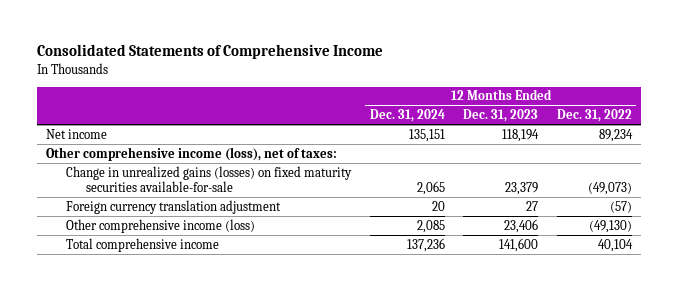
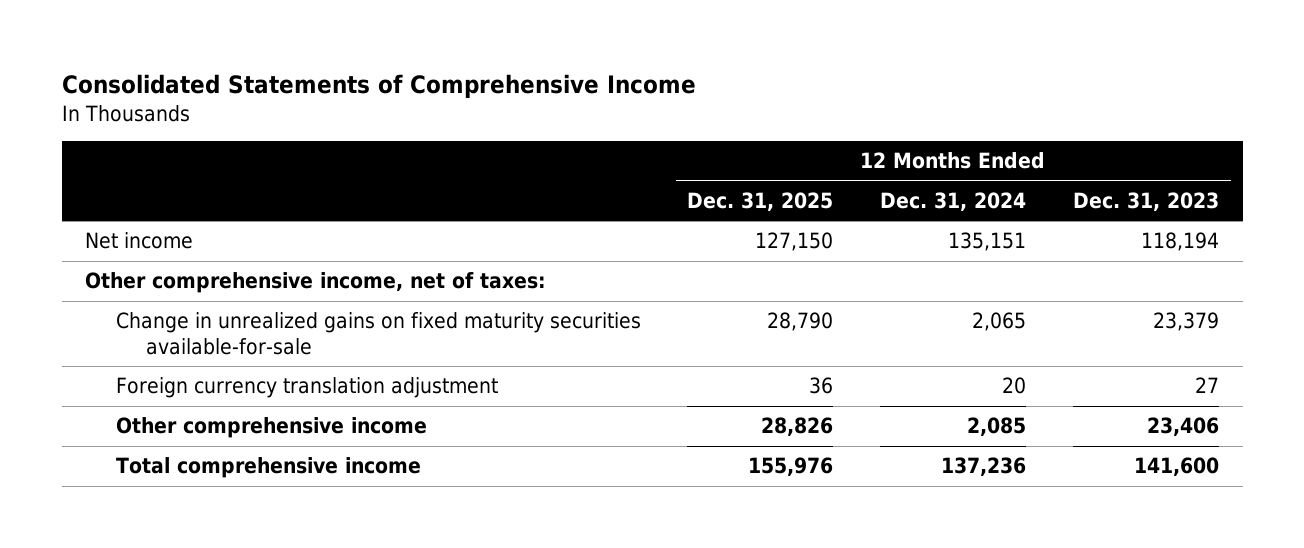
[556,109,632,123] Dec. 31, 2022 -> none
none -> [687,191,834,211] Dec. 31, 2025
[45,146,337,161] Other comprehensive income (loss), net of taxes: -> [85,272,547,294] Other comprehensive income, net of taxes:
[66,165,353,192] Change in unrealized gains (losses) on fixed maturity securities available-for-sale -> [115,312,641,355] Change in unrealized gains on fixed maturity securities available-for-sale
[66,218,256,233] Other comprehensive income (loss) -> [115,417,427,439] Other comprehensive income

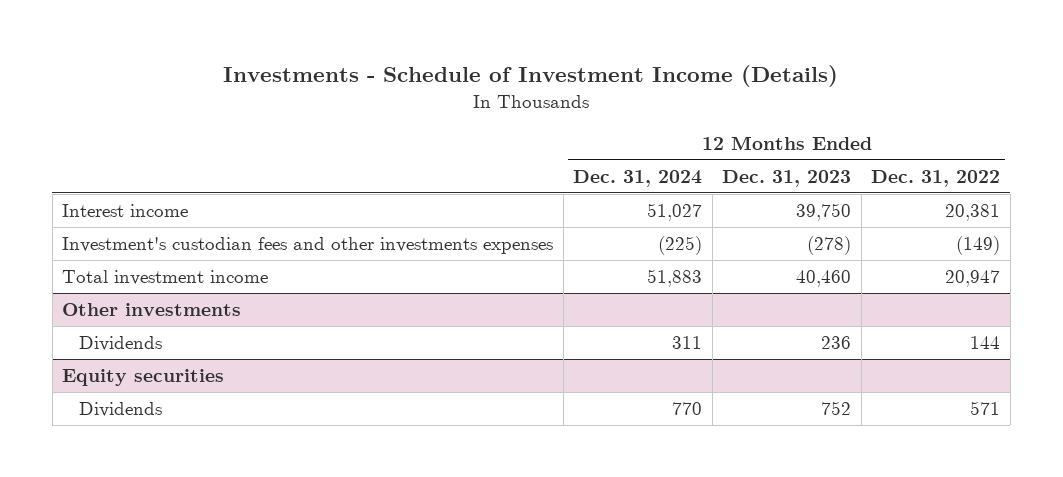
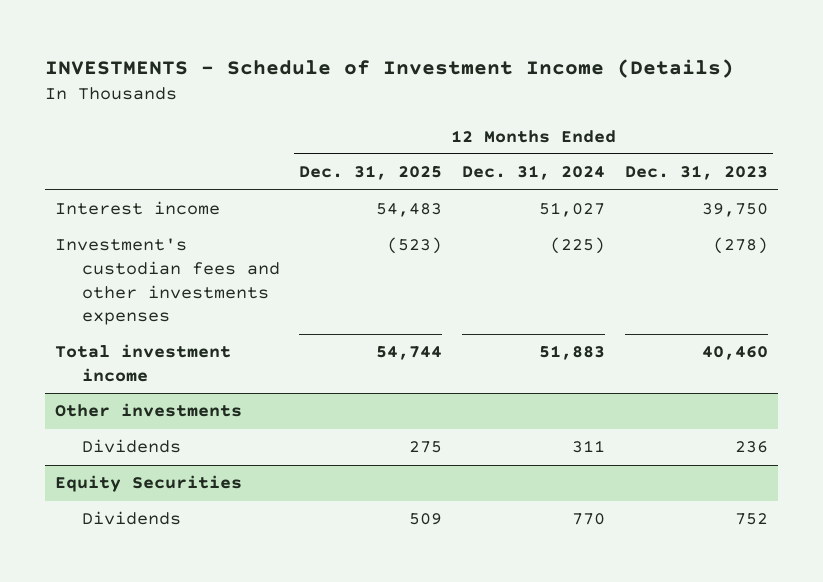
[223,64,839,87] Investments - Schedule of Investment Income (Details) -> [45,59,735,79] INVESTMENTS - Schedule of Investment Income (Details)
[871,169,1001,187] Dec. 31, 2022 -> none
none -> [299,165,443,181] Dec. 31, 2025
[62,369,225,387] Equity securities -> [55,475,243,493] Equity Securities

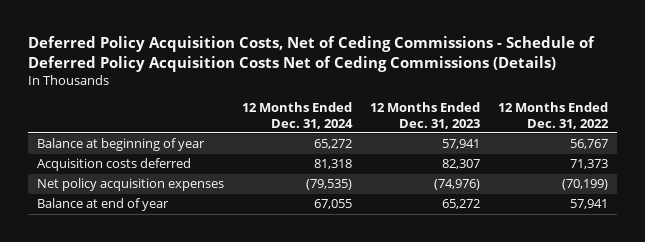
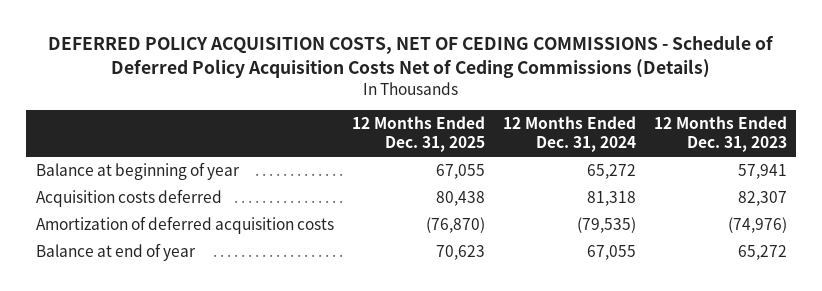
[28,35,596,72] Deferred Policy Acquisition Costs, Net of Ceding Commissions - Schedule of Deferred Policy Acquisition Costs Net of Ceding Commissions (Details) -> [48,35,775,79] DEFERRED POLICY ACQUISITION COSTS, NET OF CEDING COMMISSIONS - Schedule of Deferred Policy Acquisition Costs Net of Ceding Commissions (Details)
[497,101,609,129] 12 Months Ended Dec. 31, 2022 -> none
none -> [351,116,485,153] 12 Months Ended Dec. 31, 2025
[37,178,225,192] Net policy acquisition expenses -> [35,216,334,235] Amortization of deferred acquisition costs

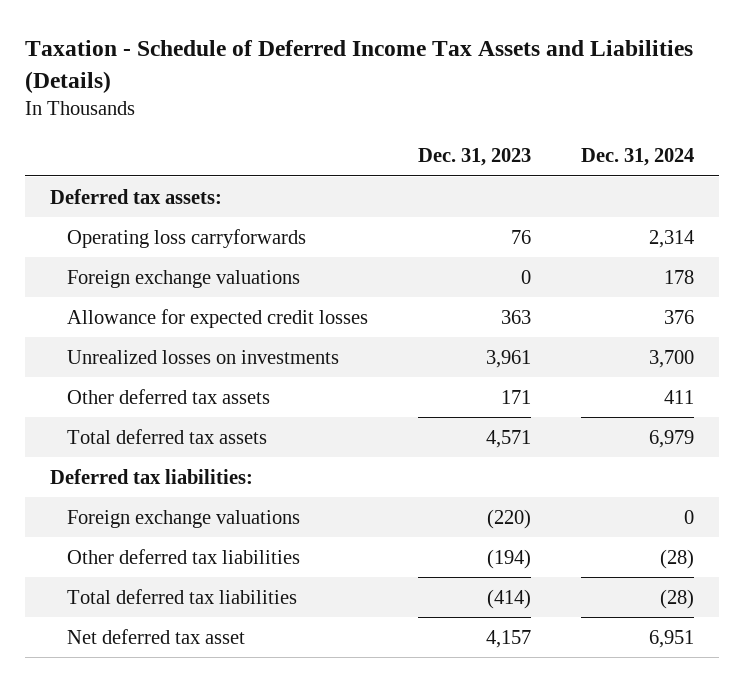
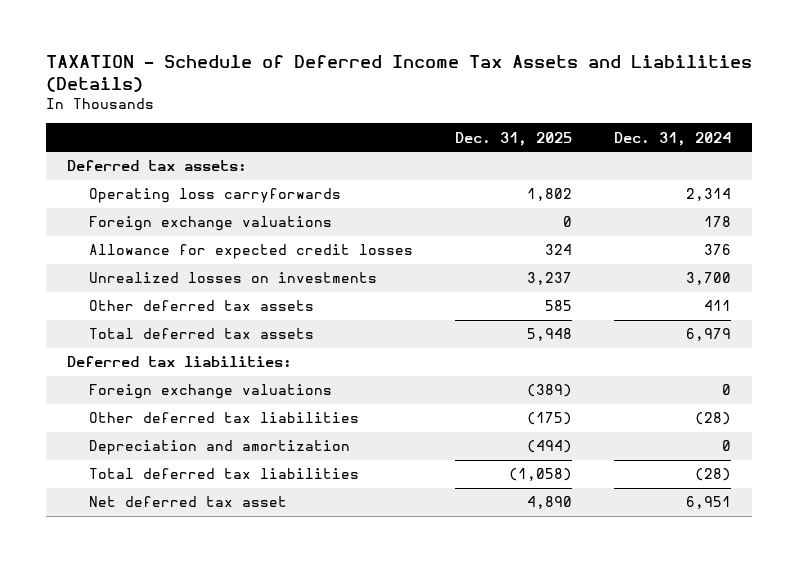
[24,40,693,93] Taxation - Schedule of Deferred Income Tax Assets and Liabilities (Details) -> [46,55,753,93] TAXATION - Schedule of Deferred Income Tax Assets and Liabilities (Details)
[418,148,532,167] Dec. 31, 2023 -> none
none -> [455,131,573,146] Dec. 31, 2025
none -> [89,440,351,456] Depreciation and amortization

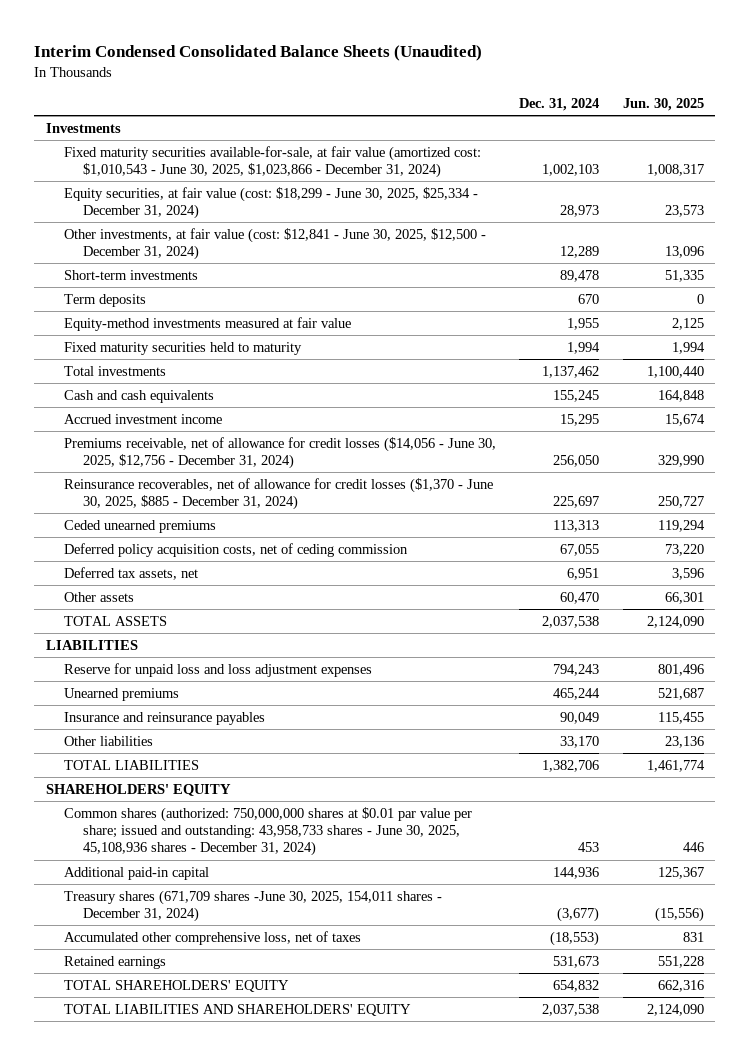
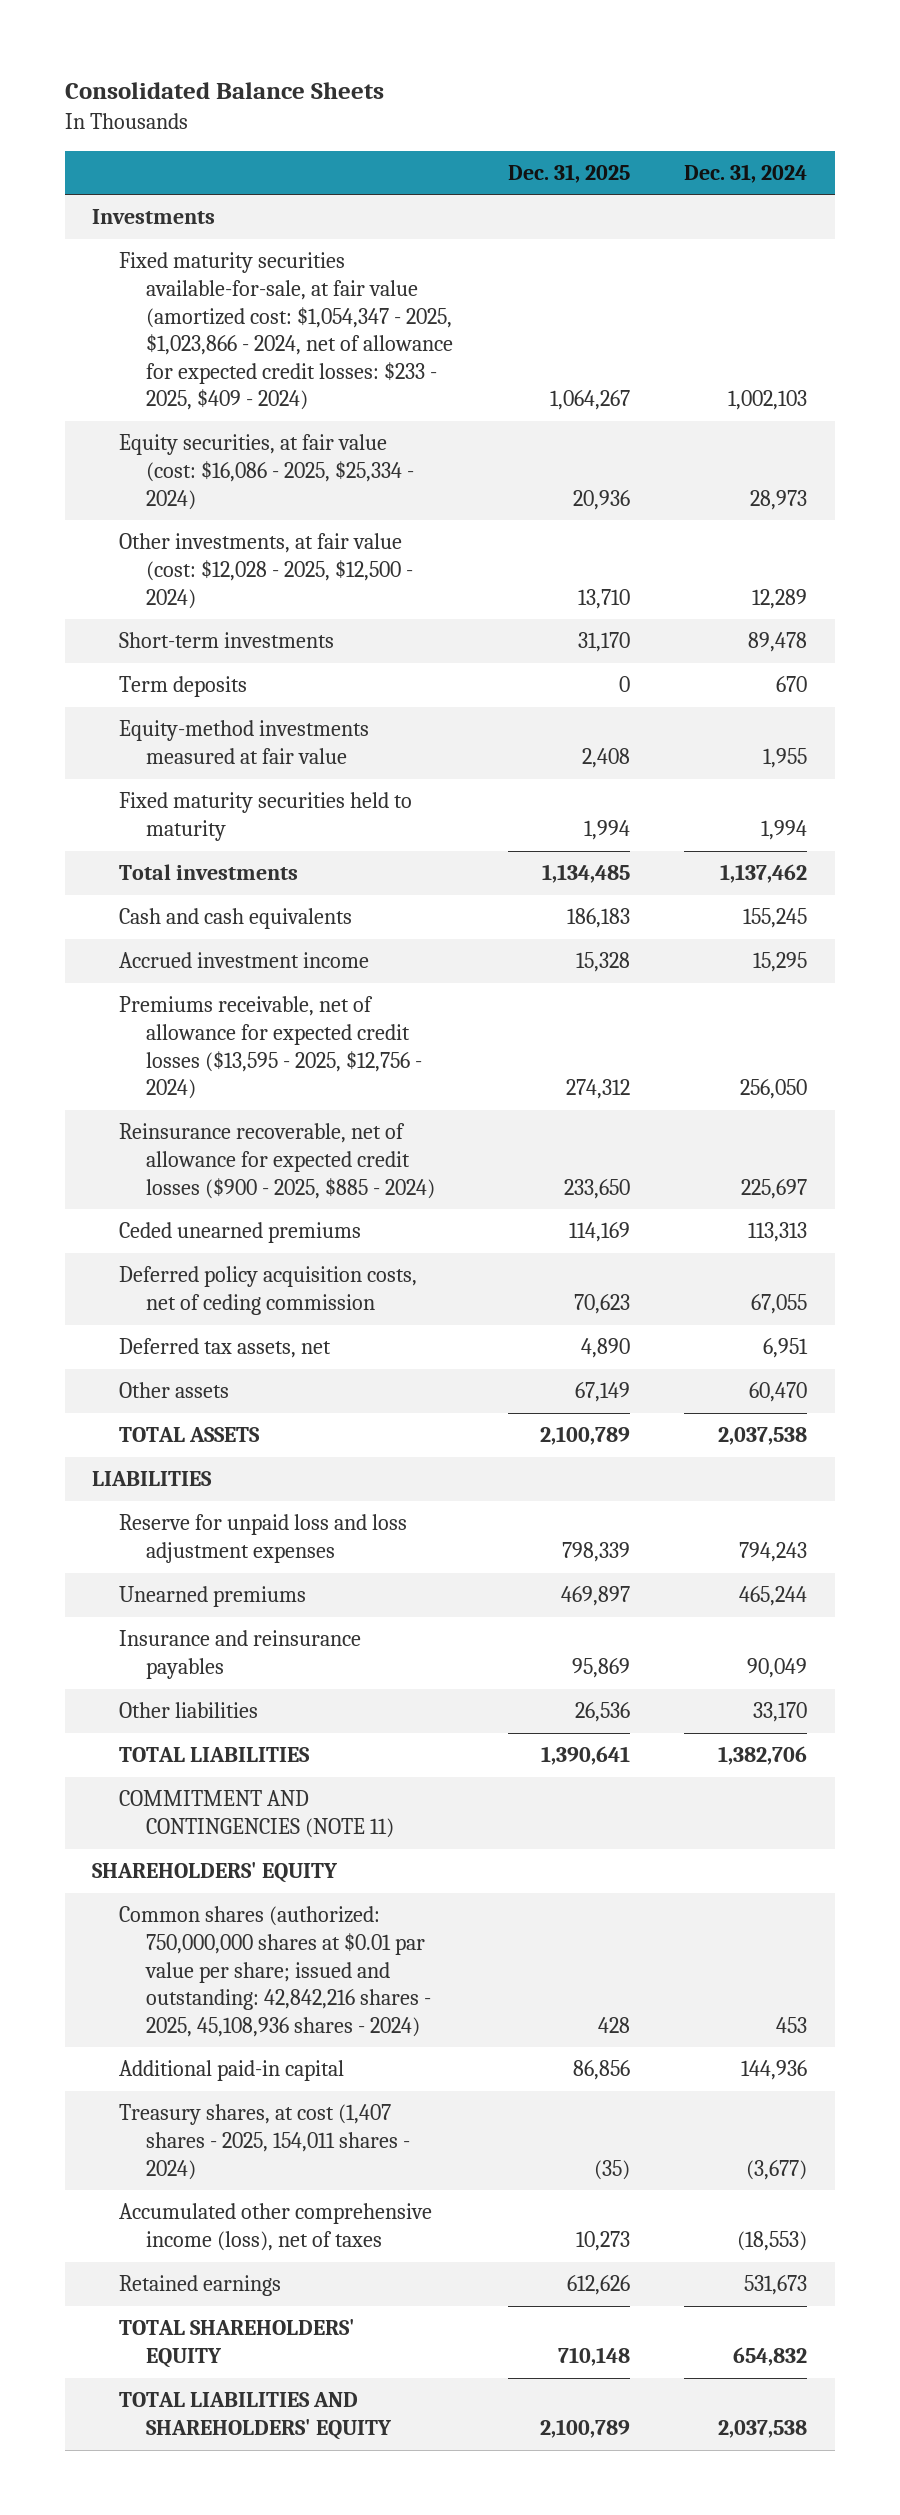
[34,45,483,62] Interim Condensed Consolidated Balance Sheets (Unaudited) -> [65,82,385,100] Consolidated Balance Sheets
[622,98,704,112] Jun. 30, 2025 -> none
none -> [507,163,630,183] Dec. 31, 2025
[64,145,482,179] Fixed maturity securities available-for-sale, at fair value (amortized cost: $1,010,543 - June 30, 2025, $1,023,866 - December 31, 2024) -> [119,252,454,411] Fixed maturity securities available-for-sale, at fair value (amortized cost: $1,054,347 - 2025, $1,023,866 - 2024, net of allowance for expected credit losses: $233 - 2025, $409 - 2024)
[64,186,479,220] Equity securities, at fair value (cost: $18,299 - June 30, 2025, $25,334 - December 31, 2024) -> [119,434,415,510] Equity securities, at fair value (cost: $16,086 - 2025, $25,334 - 2024)
[64,227,487,261] Other investments, at fair value (cost: $12,841 - June 30, 2025, $12,500 - December 31, 2024) -> [119,533,414,609] Other investments, at fair value (cost: $12,028 - 2025, $12,500 - 2024)
[64,436,497,470] Premiums receivable, net of allowance for credit losses ($14,056 - June 30, 2025, $12,756 - December 31, 2024) -> [119,996,423,1100] Premiums receivable, net of allowance for expected credit losses ($13,595 - 2025, $12,756 - 2024)
[64,477,494,511] Reinsurance recoverables, net of allowance for credit losses ($1,370 - June 30, 2025, $885 - December 31, 2024) -> [119,1123,436,1199] Reinsurance recoverable, net of allowance for expected credit losses ($900 - 2025, $885 - 2024)
none -> [119,1790,395,1839] COMMITMENT AND CONTINGENCIES (NOTE 11)
[64,806,473,857] Common shares (authorized: 750,000,000 shares at $0.01 par value per share; issued and outstanding: 43,958,733 shares - June 30, 2025, 45,108,936 shares - December 31, 2024) -> [119,1906,432,2037] Common shares (authorized: 750,000,000 shares at $0.01 par value per share; issued and outstanding: 42,842,216 shares - 2025, 45,108,936 shares - 2024)
[64,889,443,923] Treasury shares (671,709 shares -June 30, 2025, 154,011 shares - December 31, 2024) -> [119,2104,411,2180] Treasury shares, at cost (1,407 shares - 2025, 154,011 shares - 2024)
[64,930,362,945] Accumulated other comprehensive loss, net of taxes -> [119,2203,433,2252] Accumulated other comprehensive income (loss), net of taxes

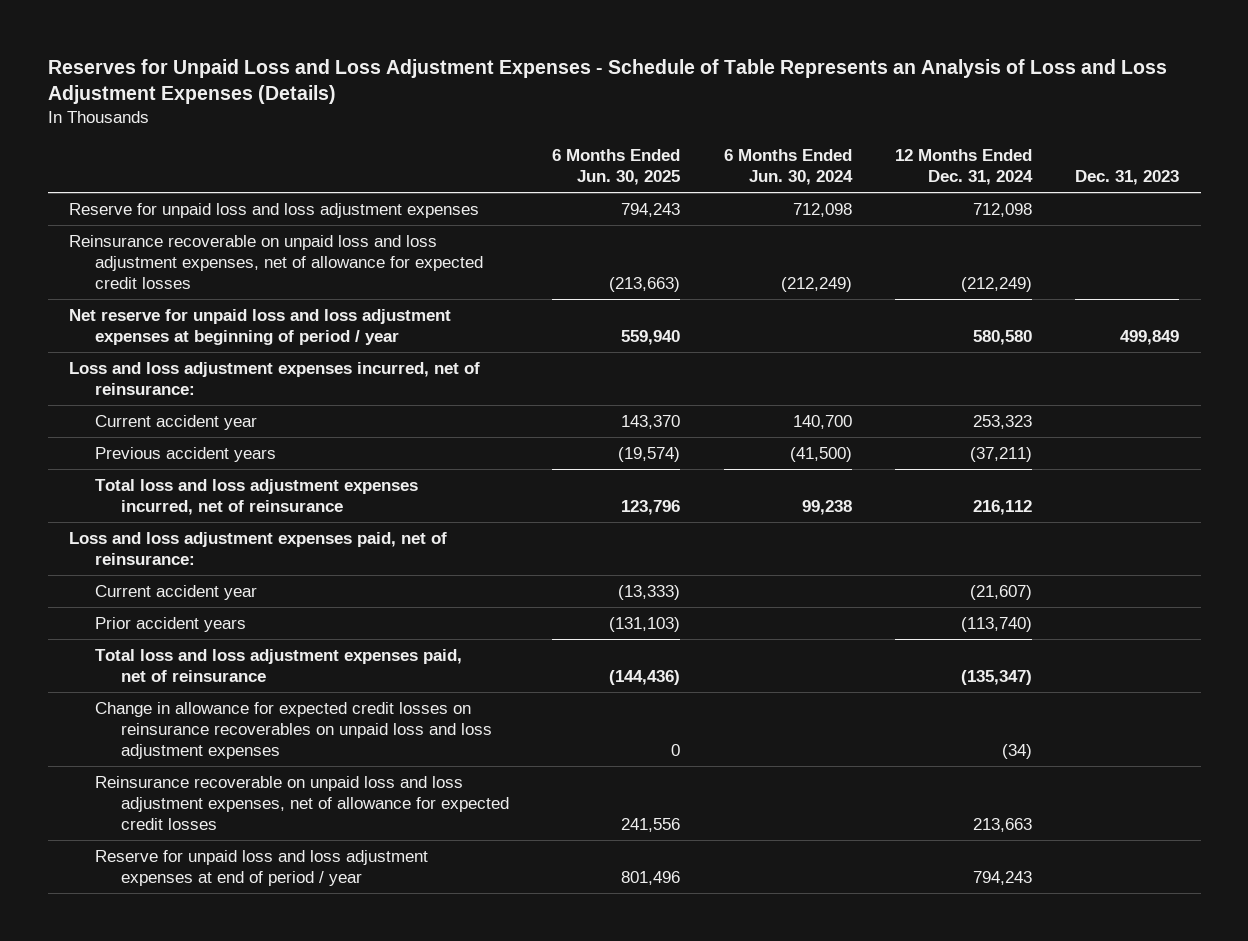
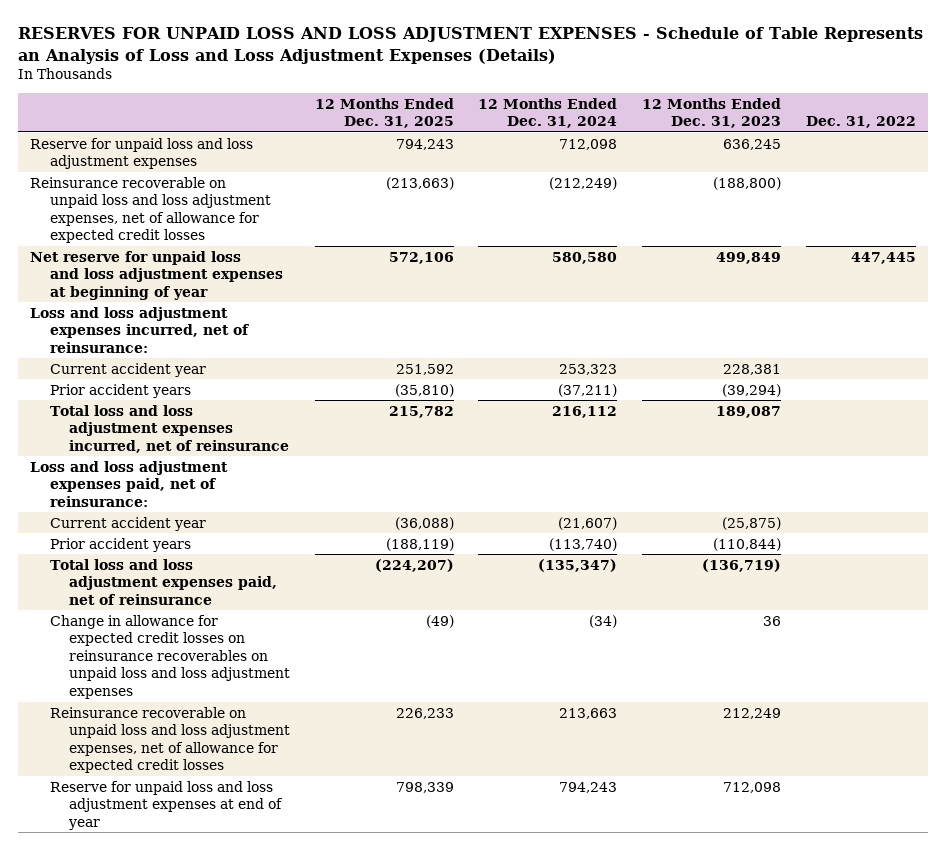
[47,58,1167,105] Reserves for Unpaid Loss and Loss Adjustment Expenses - Schedule of Table Represents an Analysis of Loss and Loss Adjustment Expenses (Details) -> [17,27,923,64] RESERVES FOR UNPAID LOSS AND LOSS ADJUSTMENT EXPENSES - Schedule of Table Represents an Analysis of Loss and Loss Adjustment Expenses (Details)
[552,149,681,186] 6 Months Ended Jun. 30, 2025 -> none
[723,149,853,186] 6 Months Ended Jun. 30, 2024 -> none
[1075,170,1180,186] Dec. 31, 2023 -> none
none -> [314,97,454,129] 12 Months Ended Dec. 31, 2025
none -> [642,97,782,129] 12 Months Ended Dec. 31, 2023
none -> [805,116,916,129] Dec. 31, 2022
[69,308,452,345] Net reserve for unpaid loss and loss adjustment expenses at beginning of period / year -> [30,250,283,300] Net reserve for unpaid loss and loss adjustment expenses at beginning of year
[95,446,277,462] Previous accident years -> [49,383,191,398] Prior accident years
[95,849,429,886] Reserve for unpaid loss and loss adjustment expenses at end of period / year -> [49,780,283,830] Reserve for unpaid loss and loss adjustment expenses at end of year

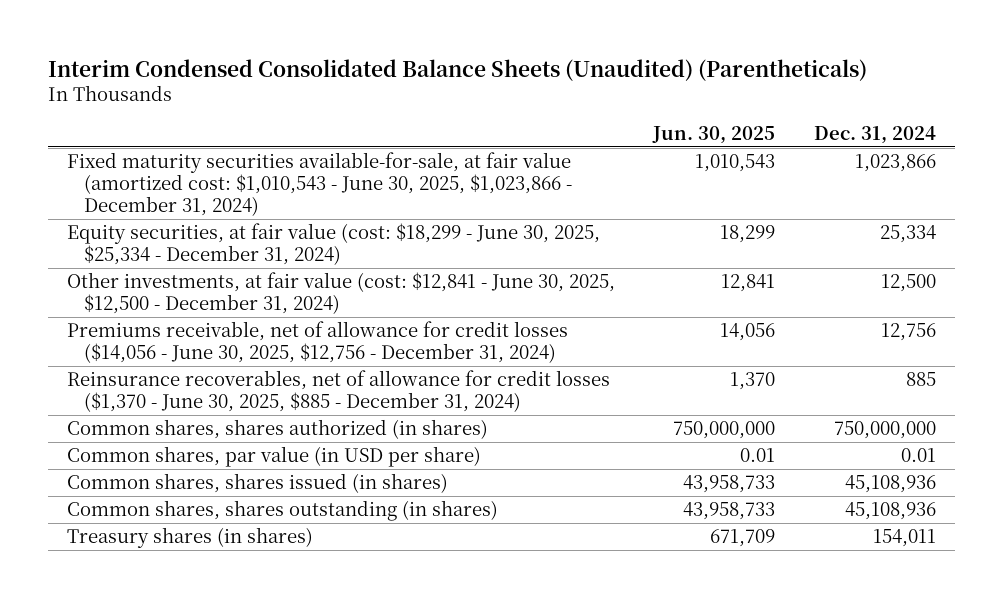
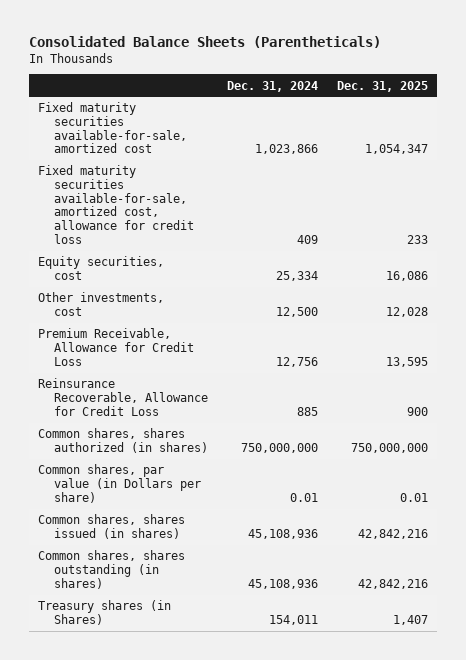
[48,58,868,81] Interim Condensed Consolidated Balance Sheets (Unaudited) (Parentheticals) -> [28,35,381,48] Consolidated Balance Sheets (Parentheticals)
[652,125,776,144] Jun. 30, 2025 -> none
none -> [336,80,428,92] Dec. 31, 2025
[67,152,573,217] Fixed maturity securities available-for-sale, at fair value (amortized cost: $1,010,543 - June 30, 2025, $1,023,866 - December 31, 2024) -> [38,102,188,154] Fixed maturity securities available-for-sale, amortized cost
none -> [38,165,195,244] Fixed maturity securities available-for-sale, amortized cost, allowance for credit loss
[67,223,601,266] Equity securities, at fair value (cost: $18,299 - June 30, 2025, $25,334 - December 31, 2024) -> [38,256,165,281] Equity securities, cost
[67,272,616,315] Other investments, at fair value (cost: $12,841 - June 30, 2025, $12,500 - December 31, 2024) -> [38,292,165,317] Other investments, cost
[67,321,569,364] Premiums receivable, net of allowance for credit losses ($14,056 - June 30, 2025, $12,756 - December 31, 2024) -> [38,328,195,366] Premium Receivable, Allowance for Credit Loss
[67,370,611,413] Reinsurance recoverables, net of allowance for credit losses ($1,370 - June 30, 2025, $885 - December 31, 2024) -> [38,378,209,416] Reinsurance Recoverable, Allowance for Credit Loss
[67,446,482,468] Common shares, par value (in USD per share) -> [38,464,202,503] Common shares, par value (in Dollars per share)
[67,527,314,549] Treasury shares (in shares) -> [38,600,172,626] Treasury shares (in Shares)

